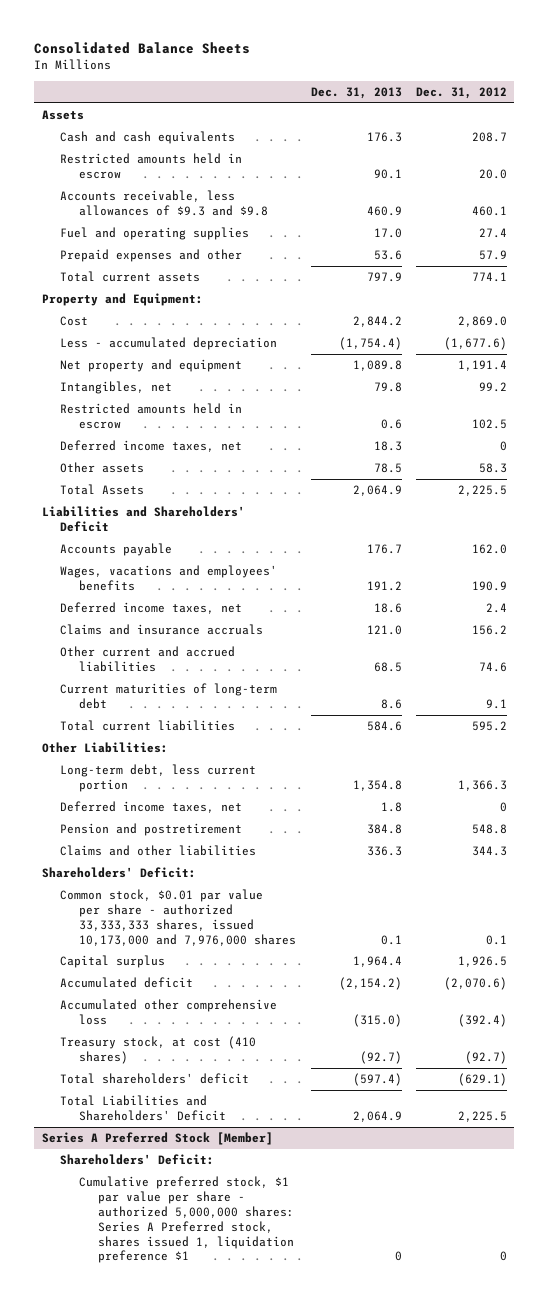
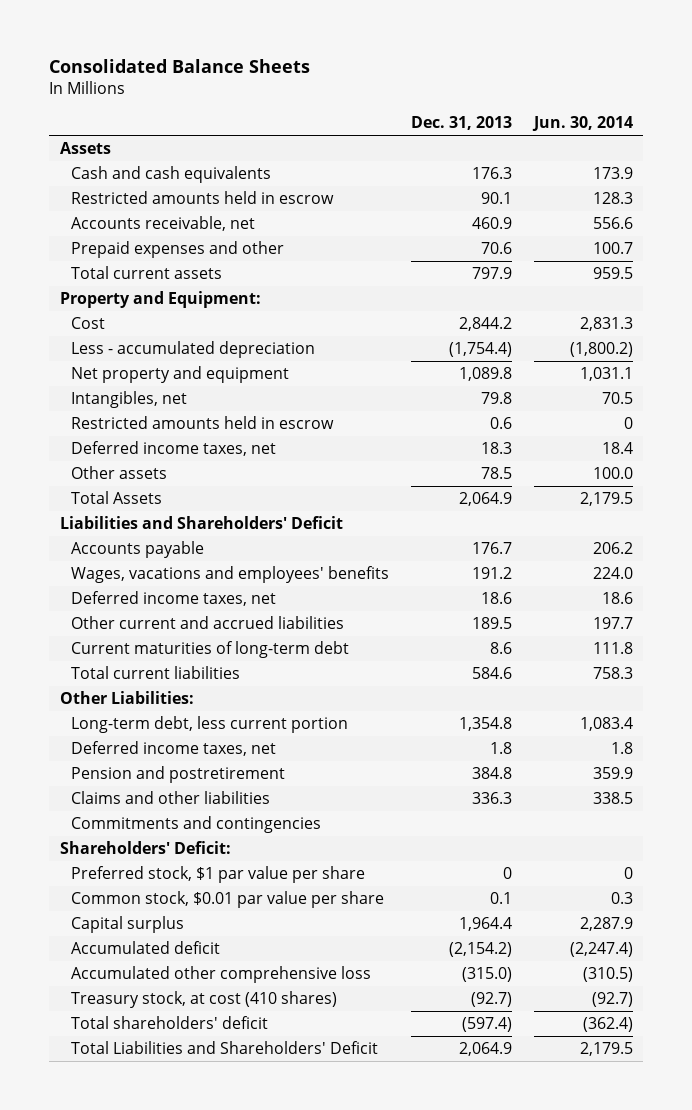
[416,87,508,100] Dec. 31, 2012 -> none
none -> [531,116,633,132] Jun. 30, 2014
[60,227,250,241] Fuel and operating supplies -> none
[60,190,269,216] Accounts receivable, less allowances of $9.3 and $9.8 -> [71,216,256,232] Accounts receivable, net
[373,250,402,261] 53.6 -> [480,242,512,255] 70.6
[60,624,264,636] Claims and insurance accruals -> none
[373,661,402,672] 68.5 -> [471,617,512,630] 189.5
none -> [71,816,322,834] Commitments and contingencies
none -> [71,866,366,884] Preferred stock, $1 par value per share
[60,889,297,946] Common stock, $0.01 par value per share - authorized 33,333,333 shares, issued 10,173,000 and 7,976,000 shares -> [71,891,385,909] Common stock, $0.01 par value per share
[41,1132,273,1146] Series A Preferred Stock [Member] -> none
[60,1154,215,1166] Shareholders' Deficit: -> none
[79,1176,294,1264] Cumulative preferred stock, $1 par value per share - authorized 5,000,000 shares: Series A Preferred stock, shares issued 1, liquidation preference $1 -> none

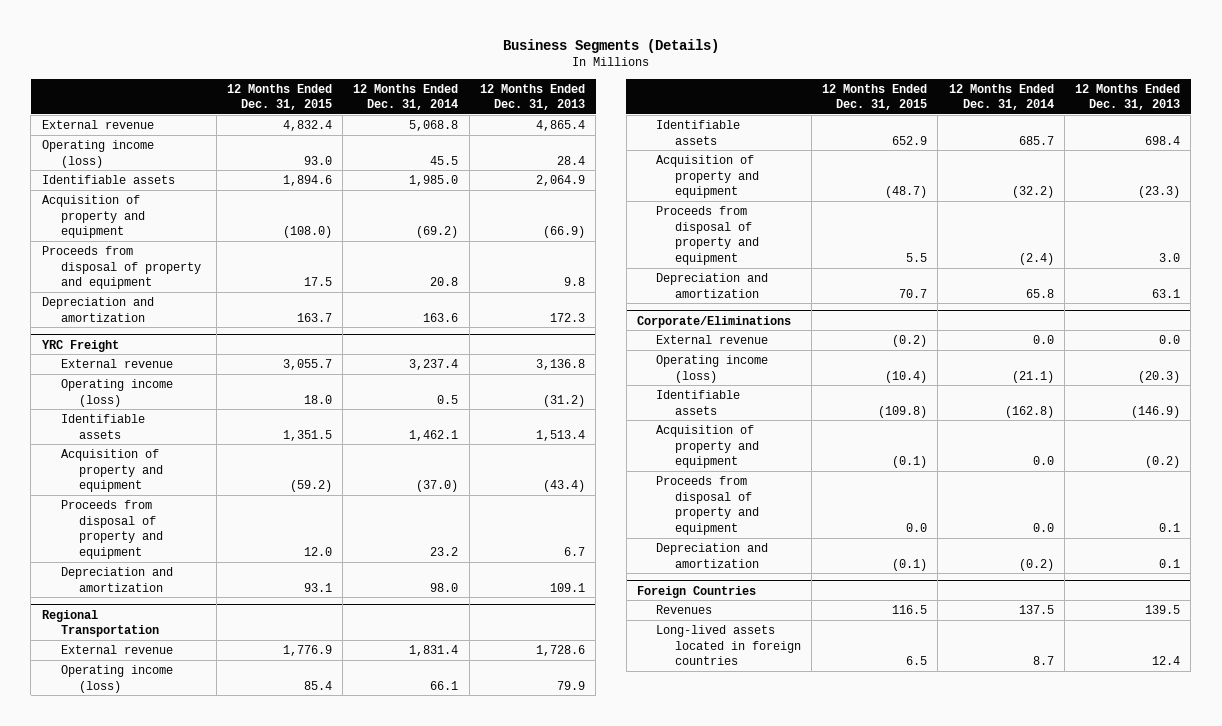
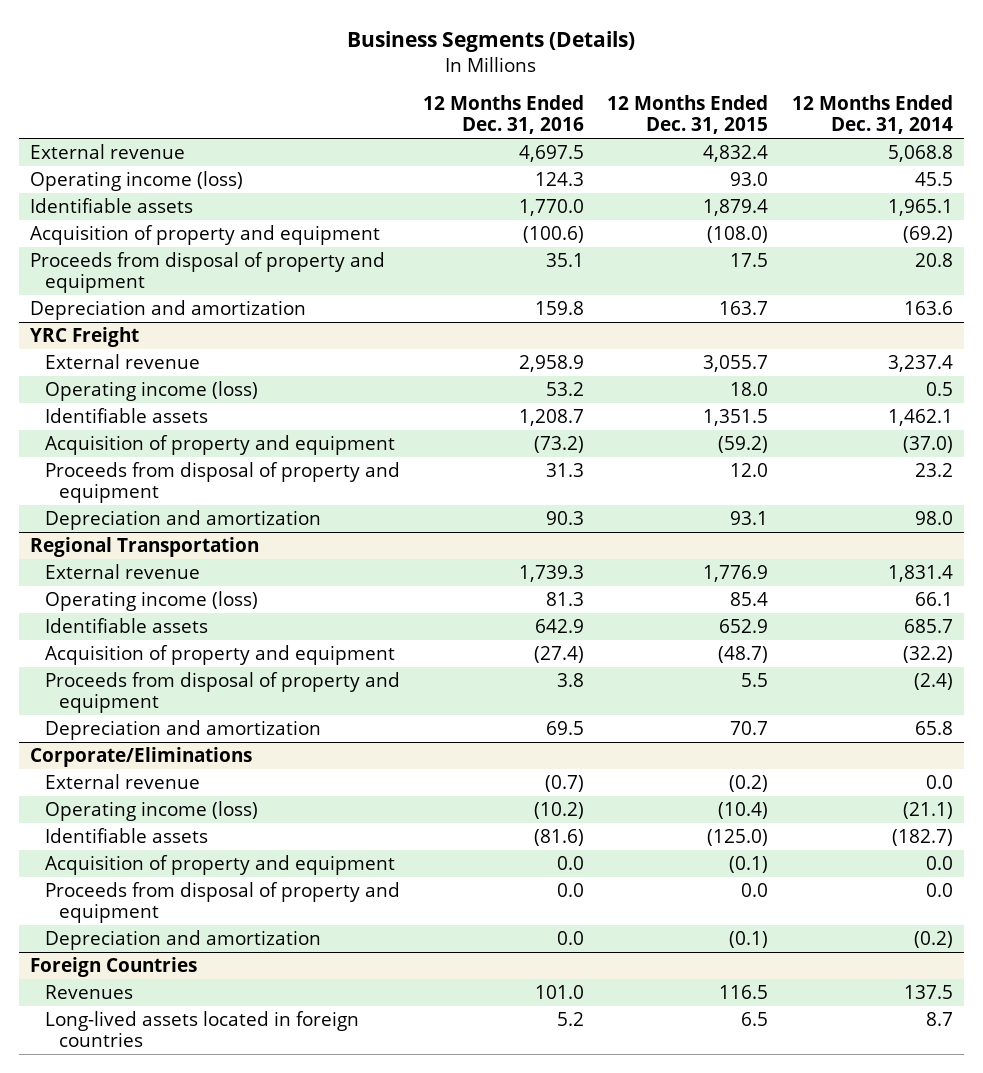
[479,83,585,111] 12 Months Ended Dec. 31, 2013 -> none
none -> [423,95,585,135] 12 Months Ended Dec. 31, 2016
[282,174,332,186] 1,894.6 -> [703,198,769,216] 1,879.4
[409,174,459,186] 1,985.0 -> [887,198,953,216] 1,965.1
[878,405,928,418] (109.8) -> [707,828,769,846] (125.0)
[1004,405,1054,418] (162.8) -> [891,828,953,846] (182.7)

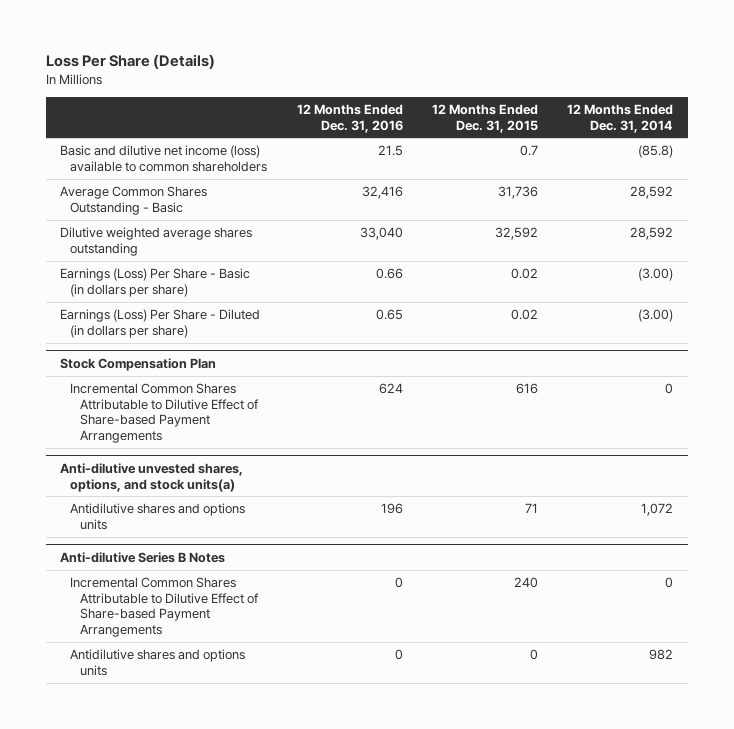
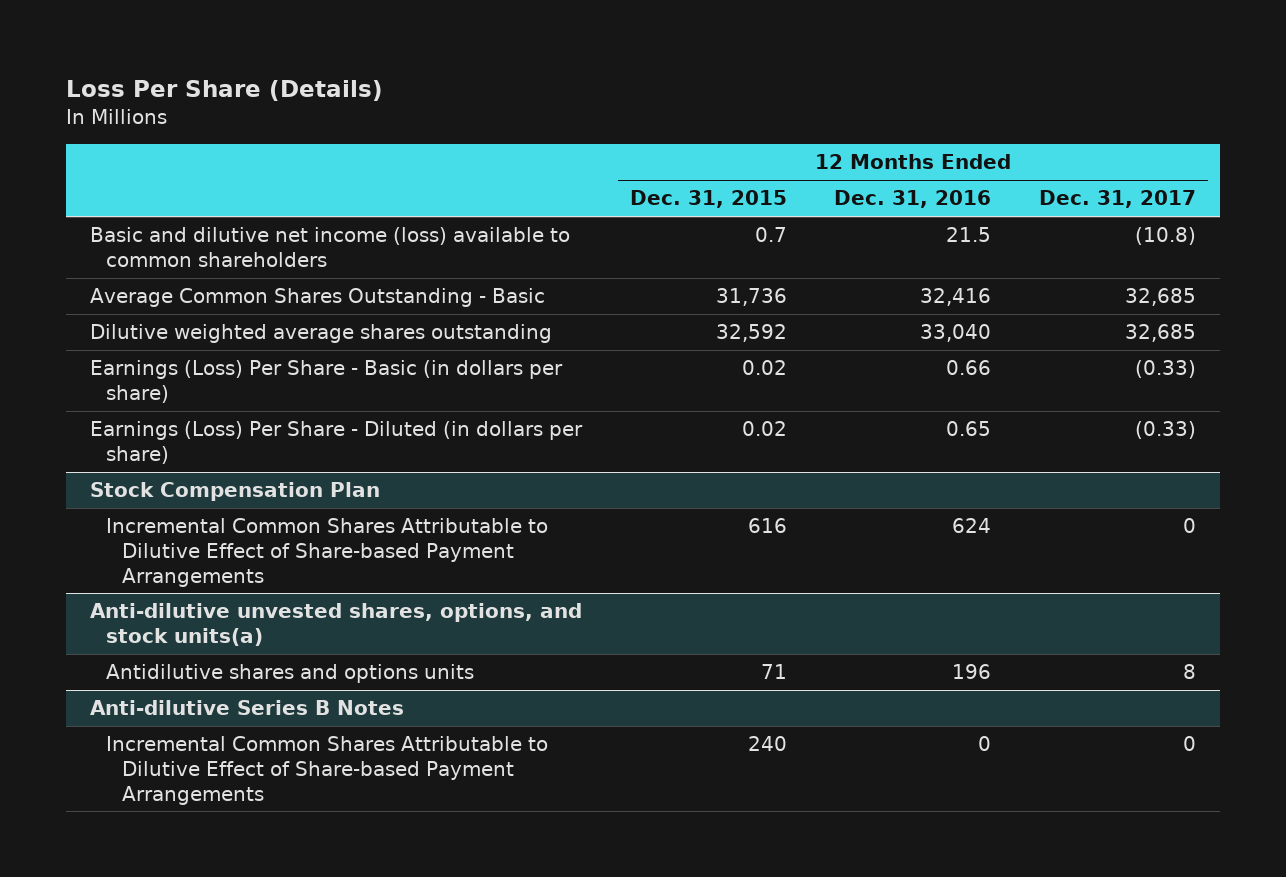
[567,103,674,133] 12 Months Ended Dec. 31, 2014 -> none
none -> [1038,190,1196,209] Dec. 31, 2017
[70,649,246,676] Antidilutive shares and options units -> none

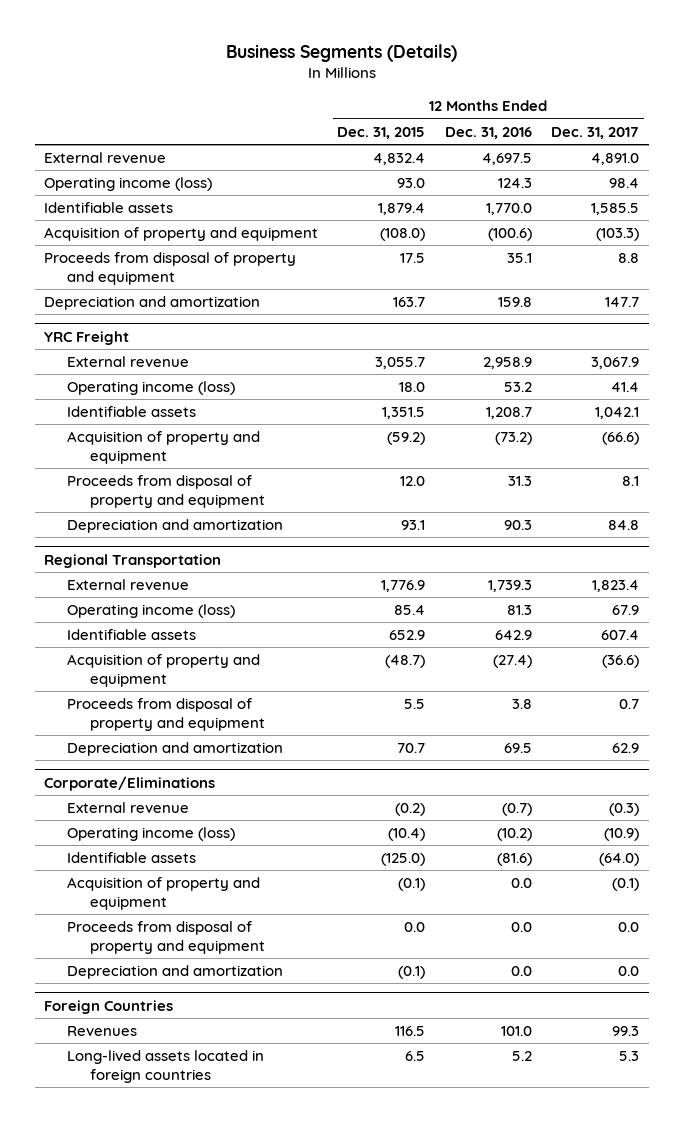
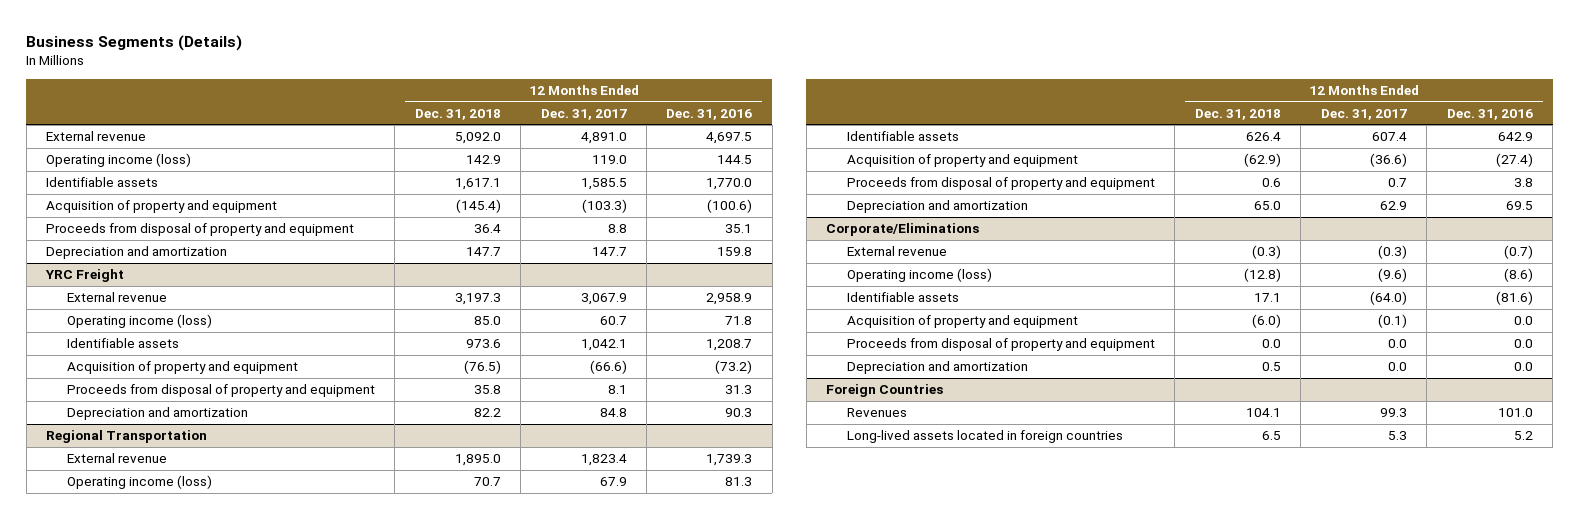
[337,126,426,139] Dec. 31, 2015 -> none
none -> [414,108,501,120] Dec. 31, 2018
[497,178,532,189] 124.3 -> [717,155,753,165] 144.5
[609,178,640,189] 98.4 -> [591,155,627,165] 119.0
[503,382,532,393] 53.2 -> [725,316,753,326] 71.8
[611,382,640,393] 41.4 -> [599,316,627,326] 60.7
[496,828,532,842] (10.2) -> [1503,268,1533,283] (8.6)
[604,828,640,842] (10.9) -> [1377,268,1407,283] (9.6)

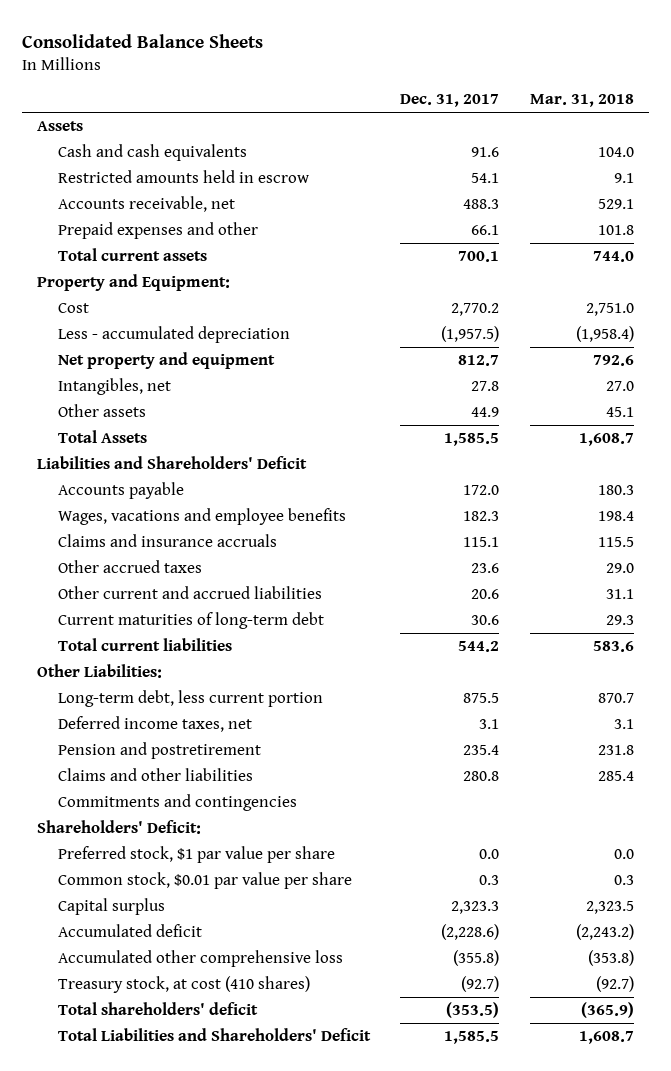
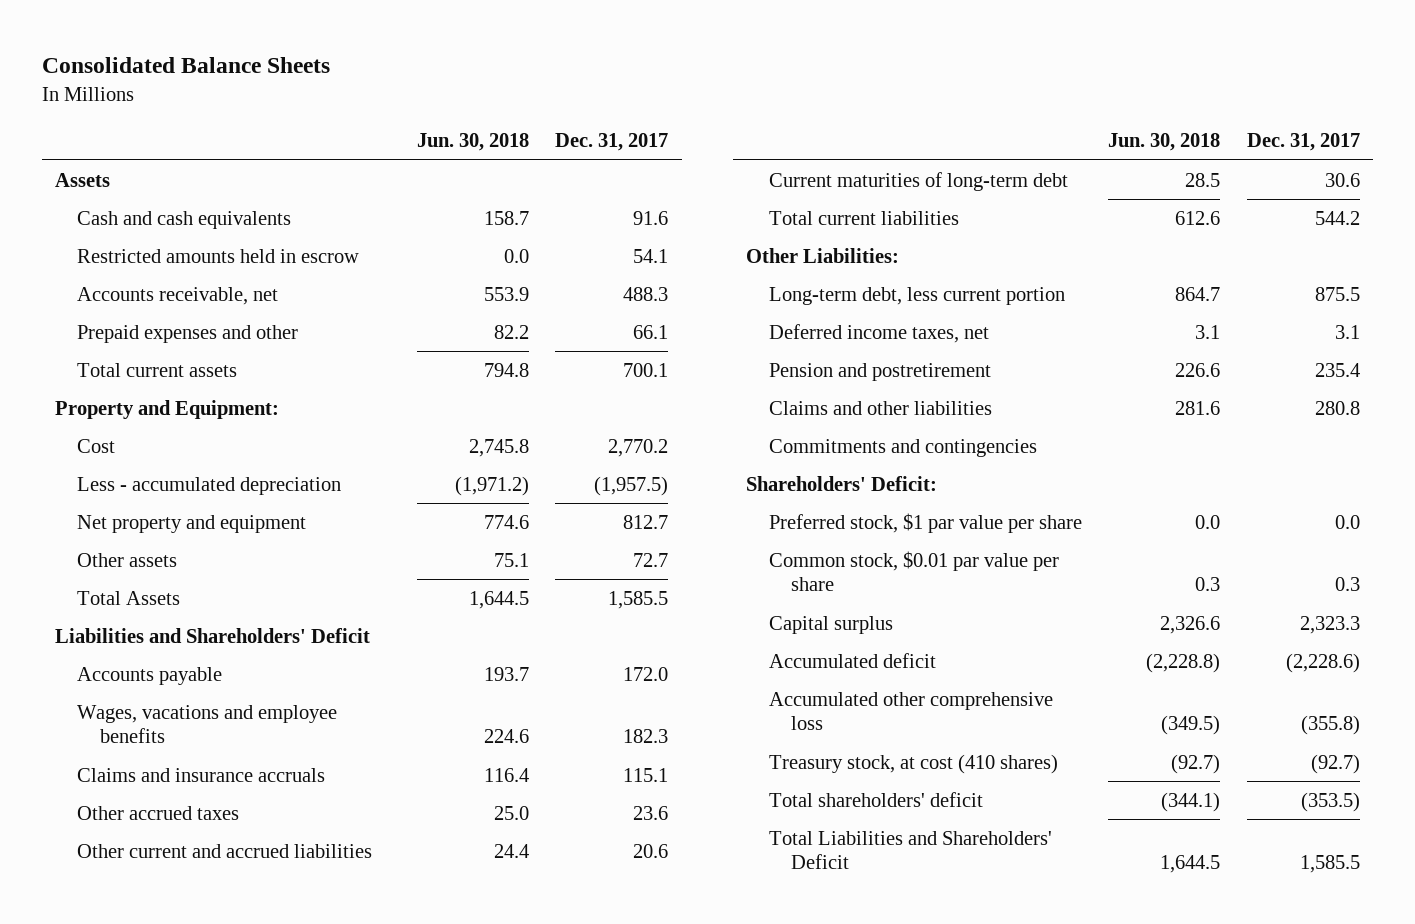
[529,94,634,108] Mar. 31, 2018 -> none
none -> [416,133,529,152] Jun. 30, 2018
[57,378,171,396] Intangibles, net -> none
[471,407,500,418] 44.9 -> [633,552,669,567] 72.7

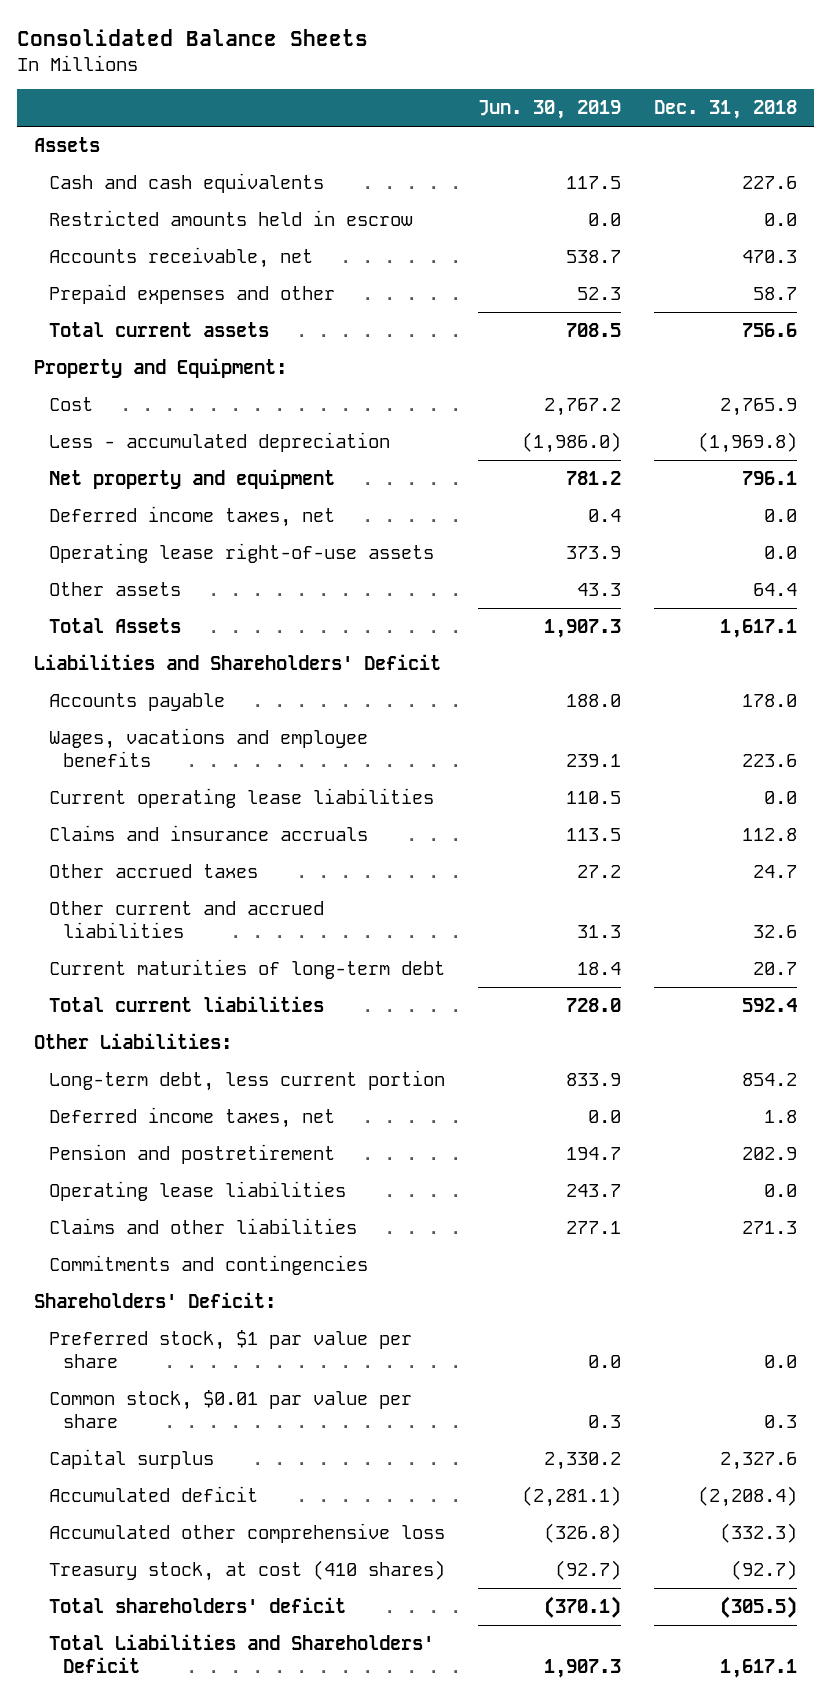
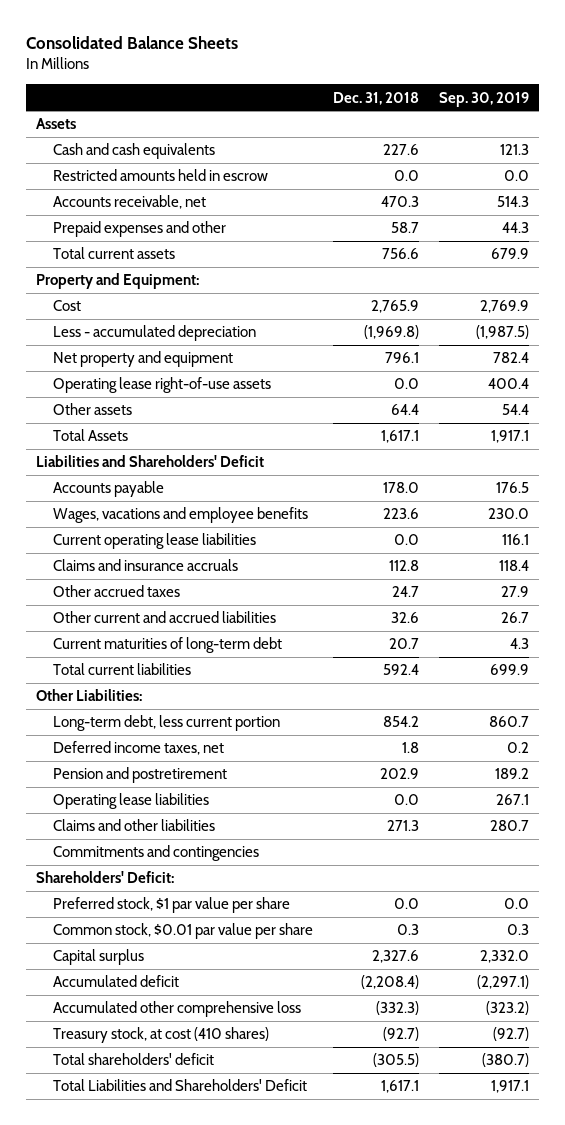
[477,100,621,120] Jun. 30, 2019 -> none
none -> [438,91,529,107] Sep. 30, 2019
[48,505,335,527] Deferred income taxes, net -> none

